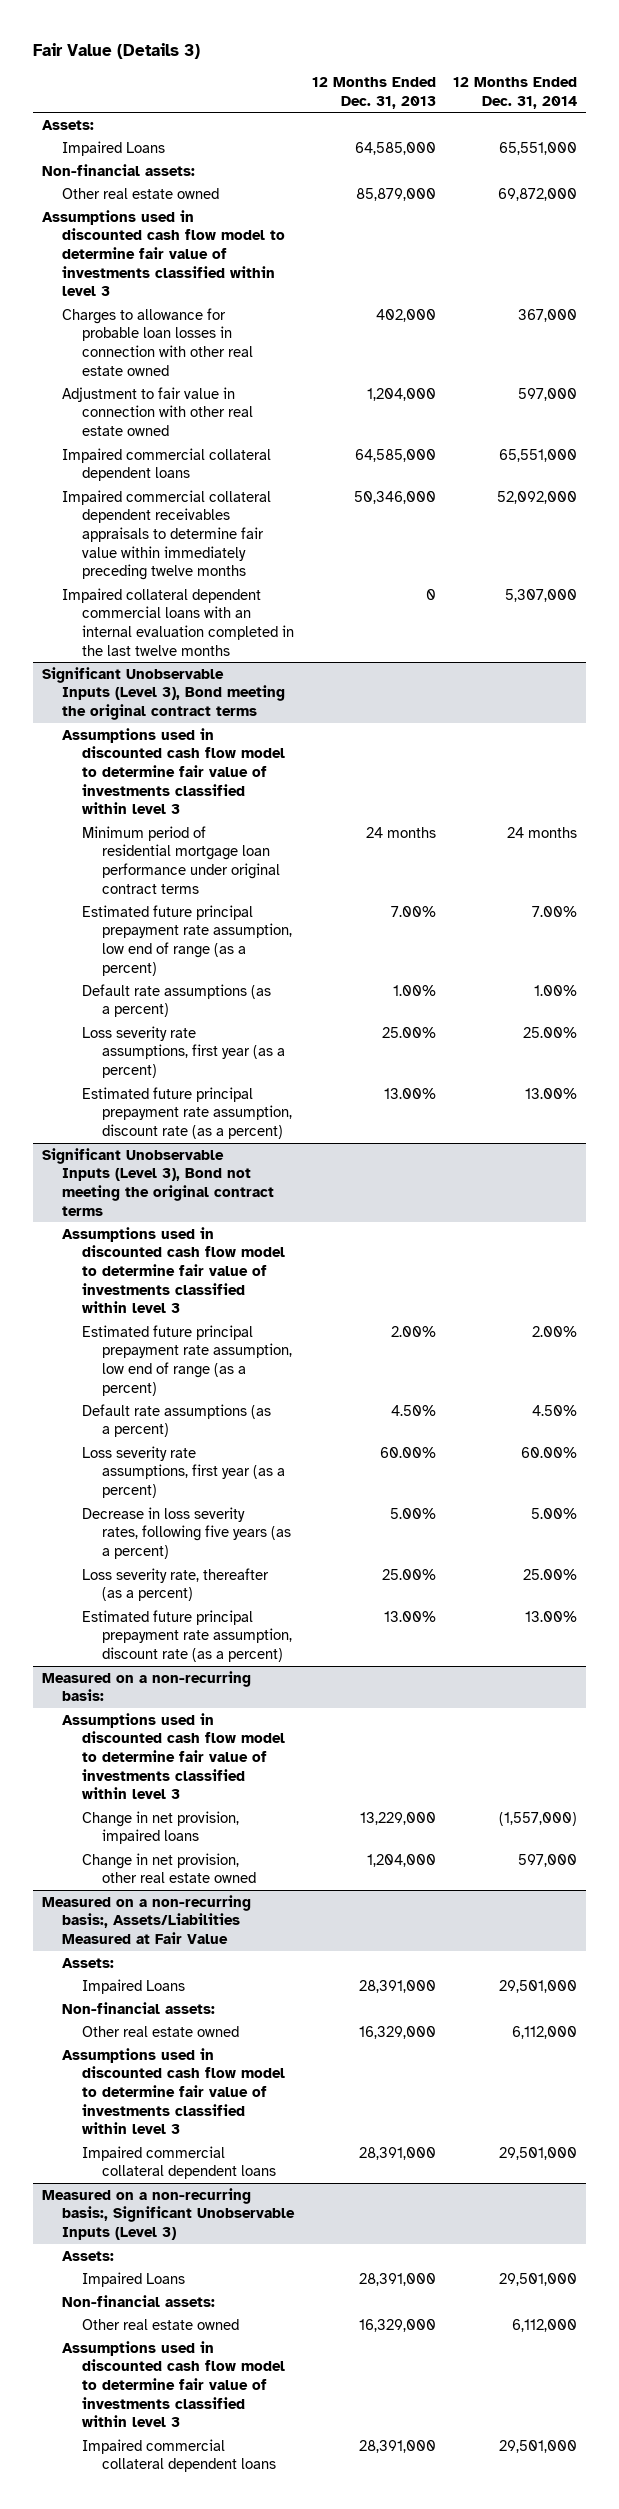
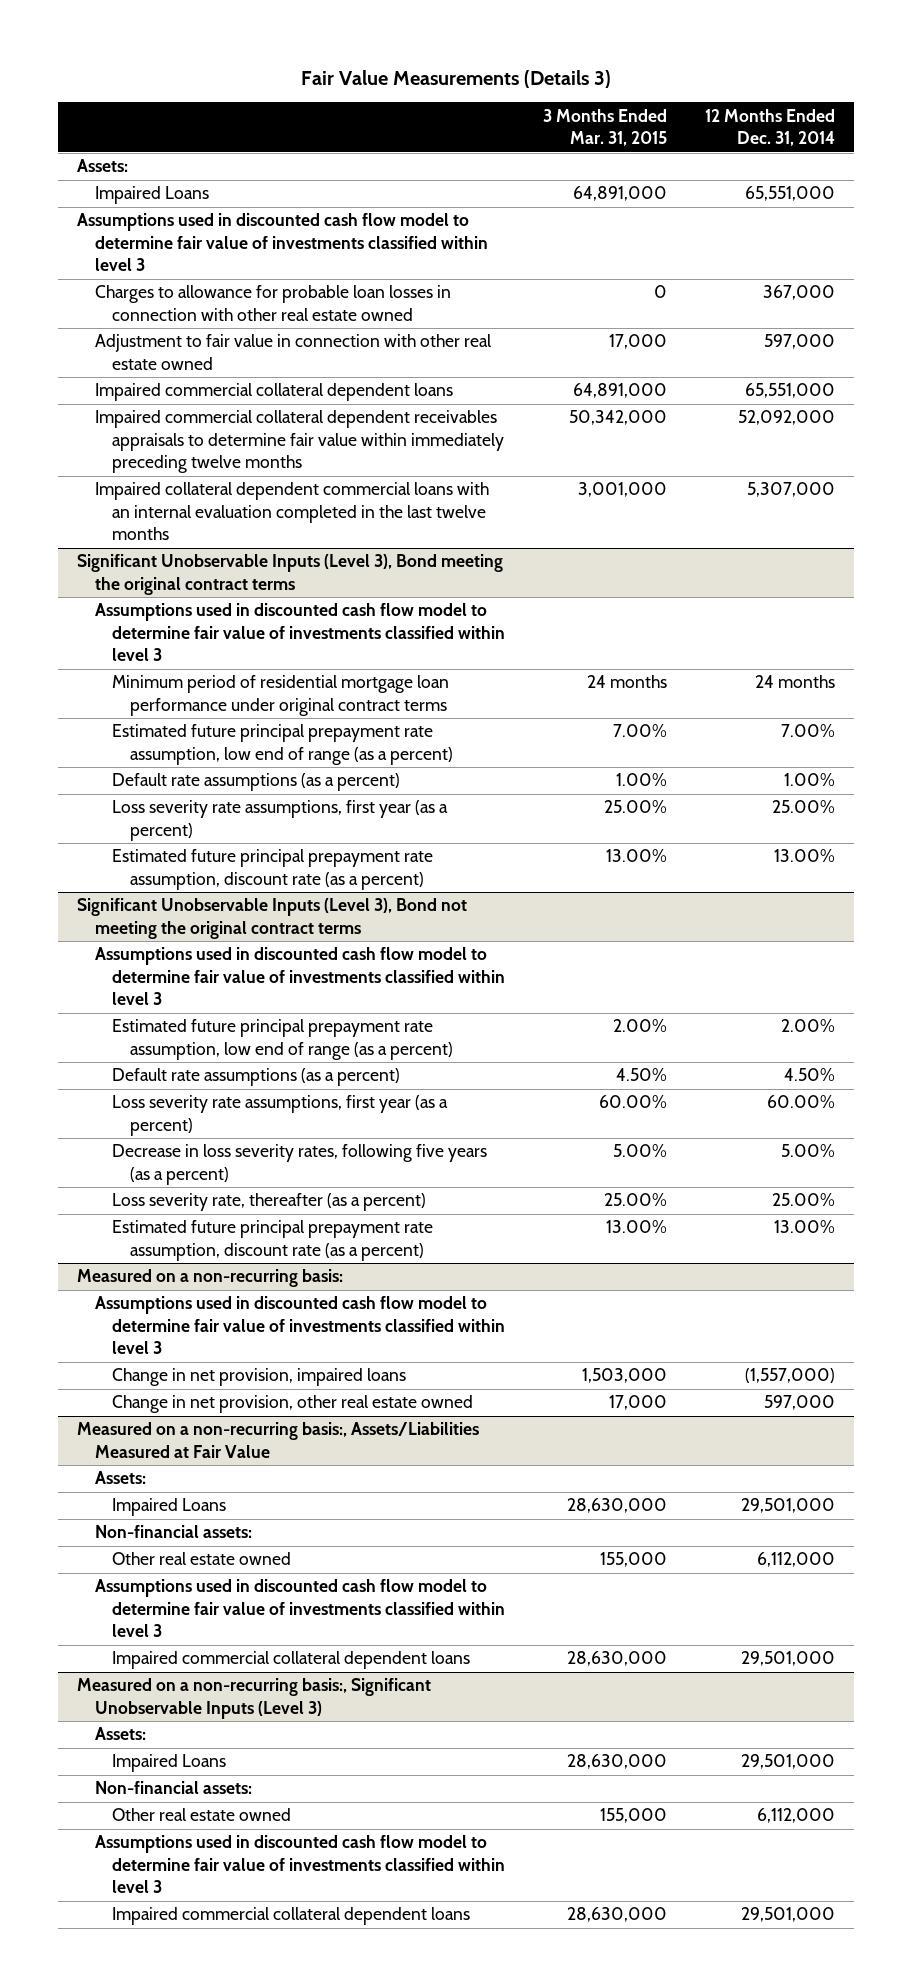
[32,42,200,59] Fair Value (Details 3) -> [300,69,611,88] Fair Value Measurements (Details 3)
[311,77,436,109] 12 Months Ended Dec. 31, 2013 -> none
none -> [543,108,668,147] 3 Months Ended Mar. 31, 2015
[41,163,195,176] Non-financial assets: -> none
[61,187,219,199] Other real estate owned -> none

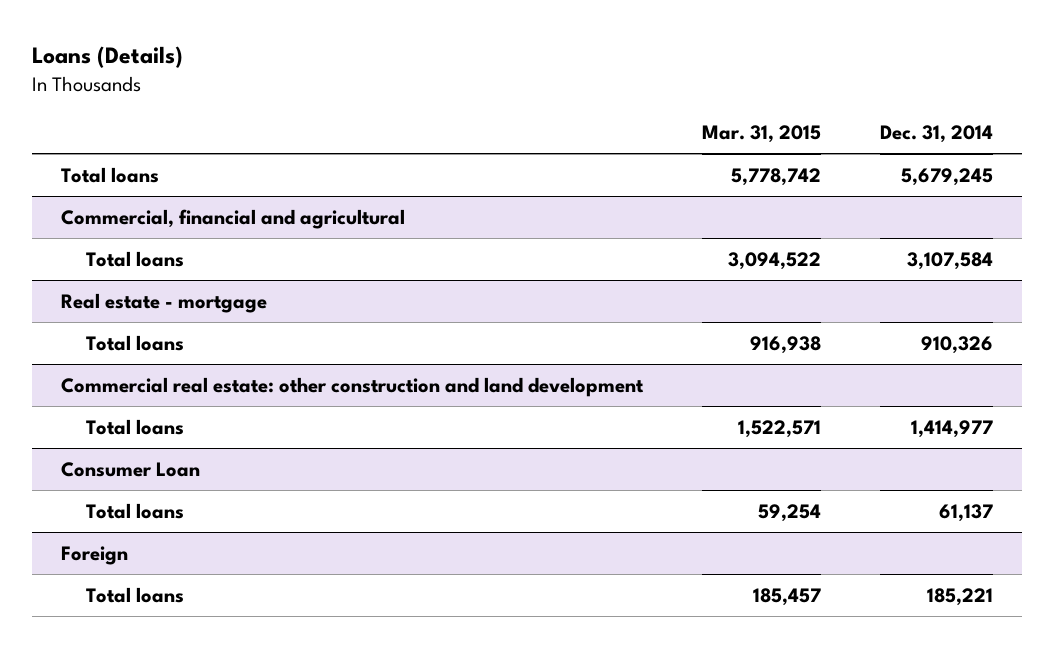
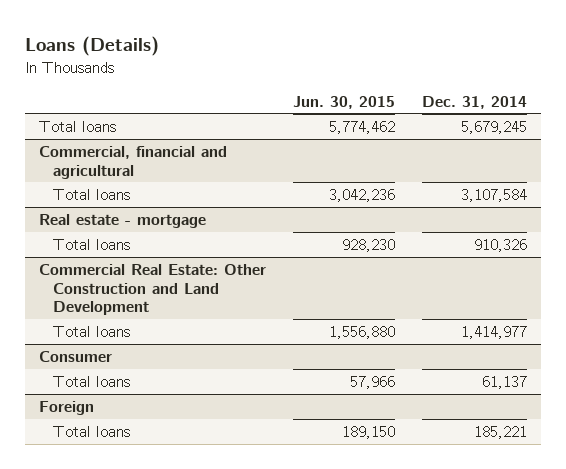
[702,125,822,144] Mar. 31, 2015 -> none
none -> [293,95,396,109] Jun. 30, 2015
[61,376,645,397] Commercial real estate: other construction and land development -> [38,263,266,316] Commercial Real Estate: Other Construction and Land Development
[61,461,201,477] Consumer Loan -> [38,350,112,362] Consumer

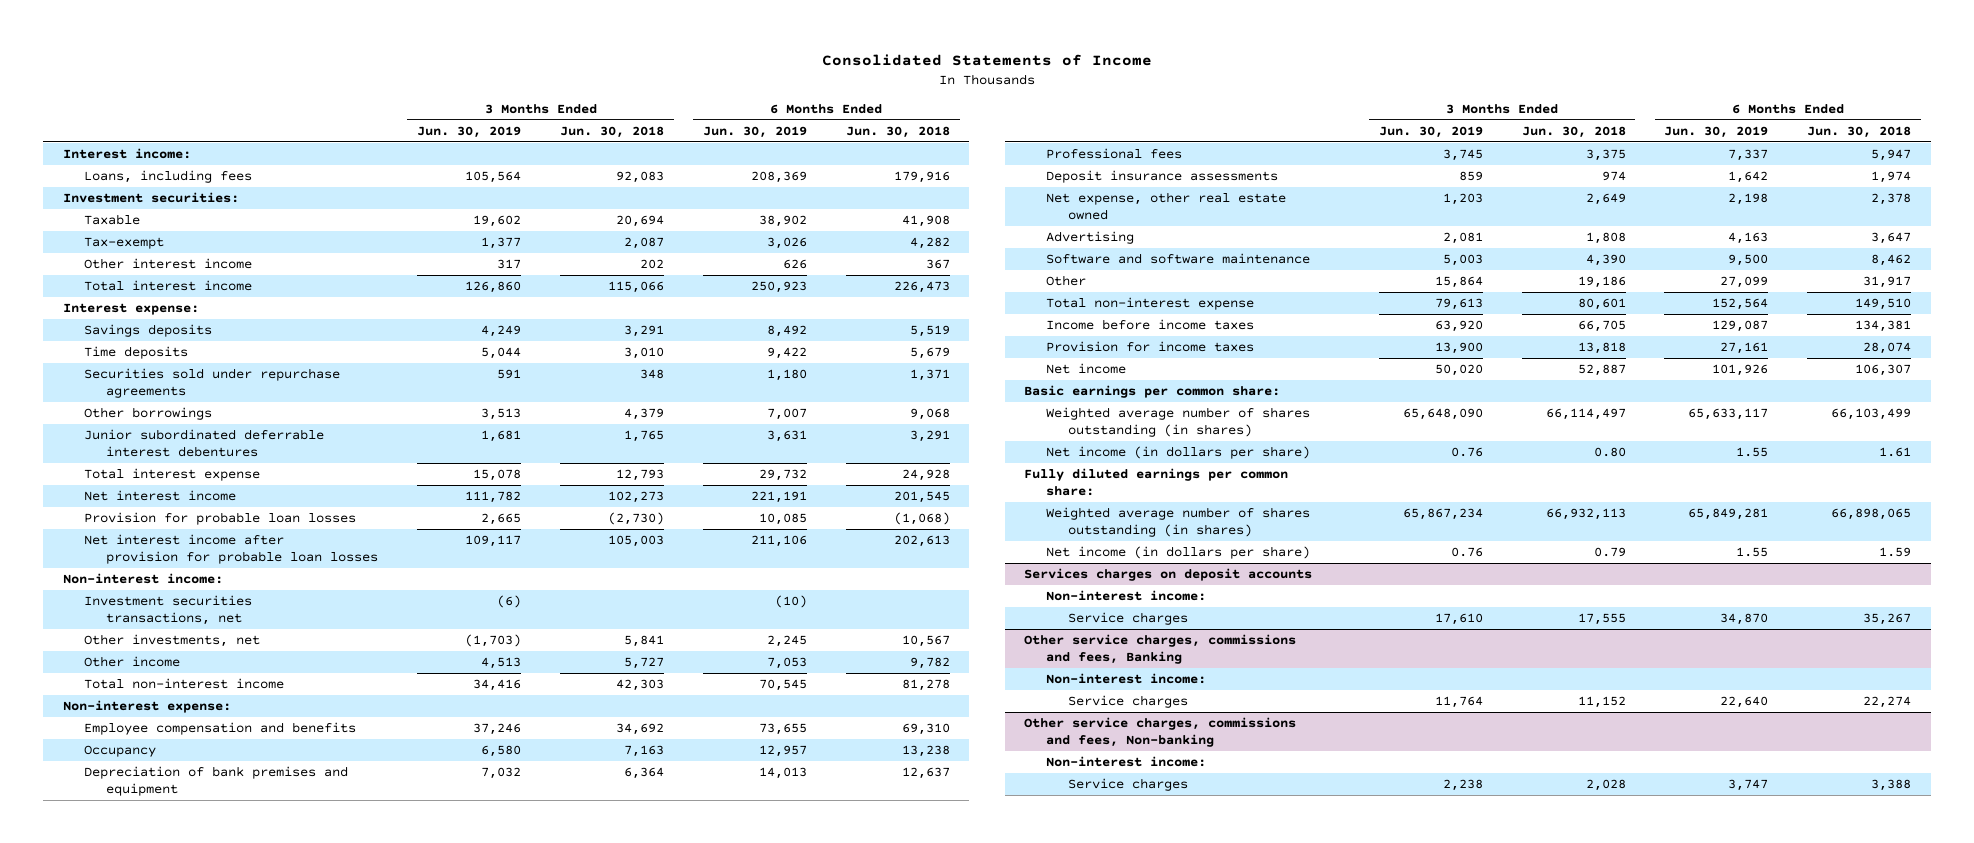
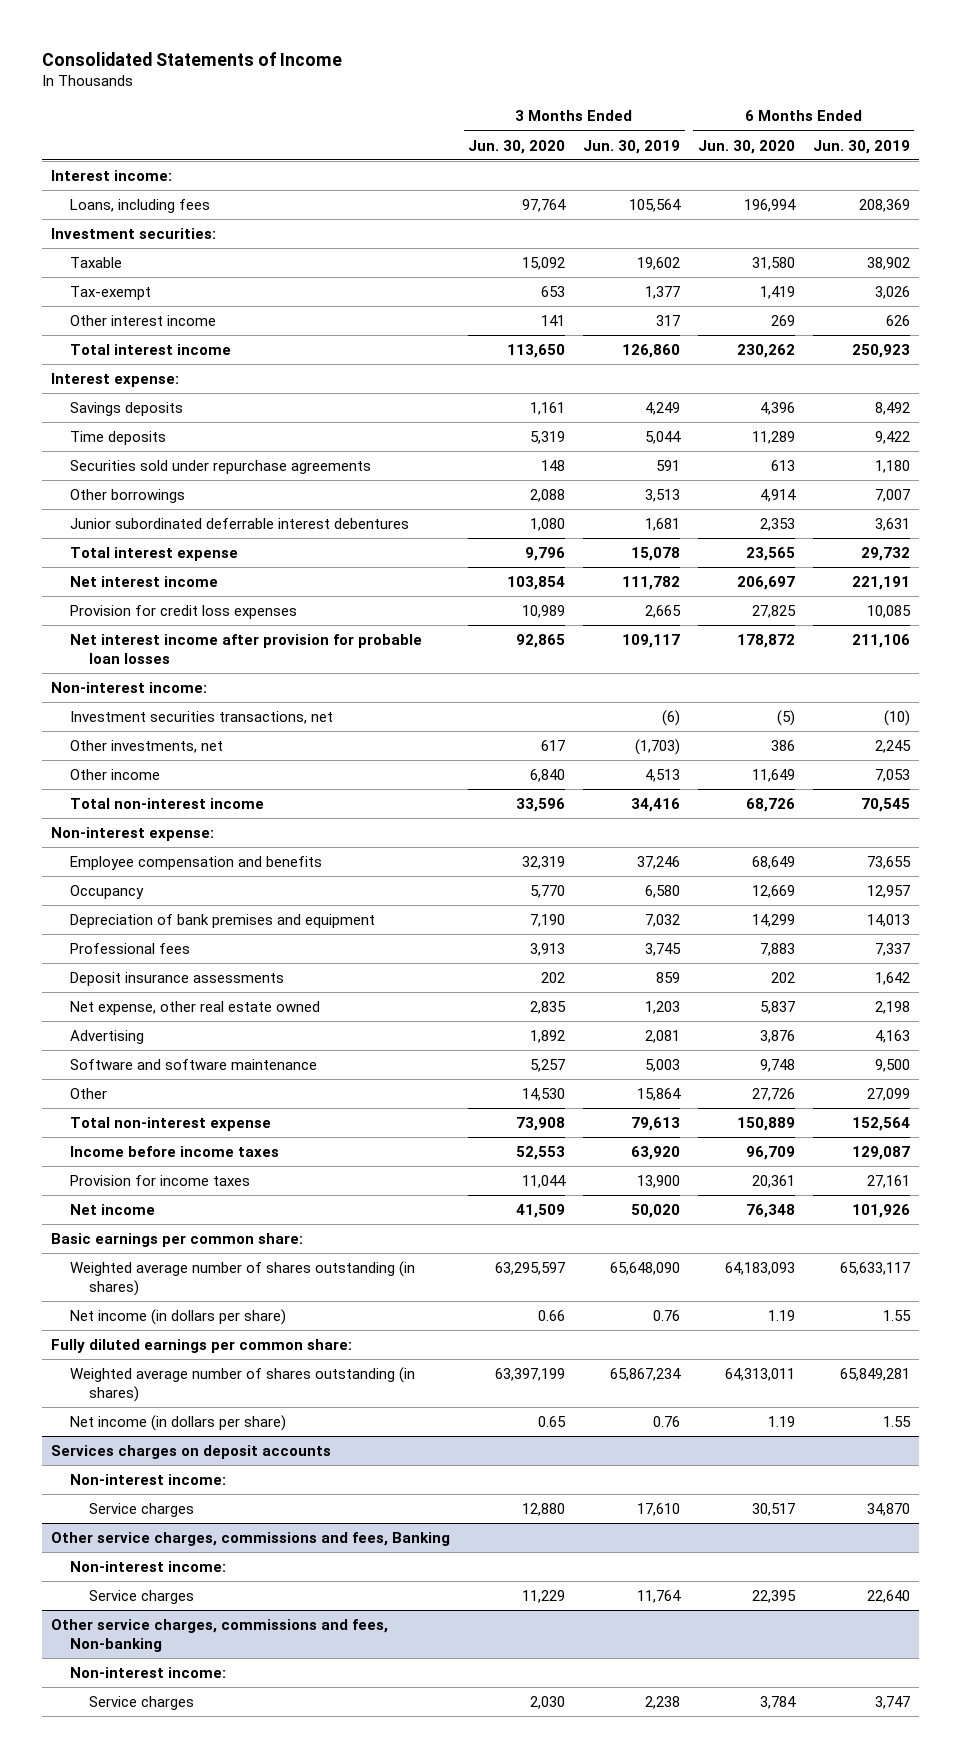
[560,125,665,138] Jun. 30, 2018 -> none
[845,125,950,138] Jun. 30, 2018 -> none
none -> [468,139,566,154] Jun. 30, 2020
none -> [697,139,795,154] Jun. 30, 2020
[84,512,357,526] Provision for probable loan losses -> [69,605,297,620] Provision for credit loss expenses

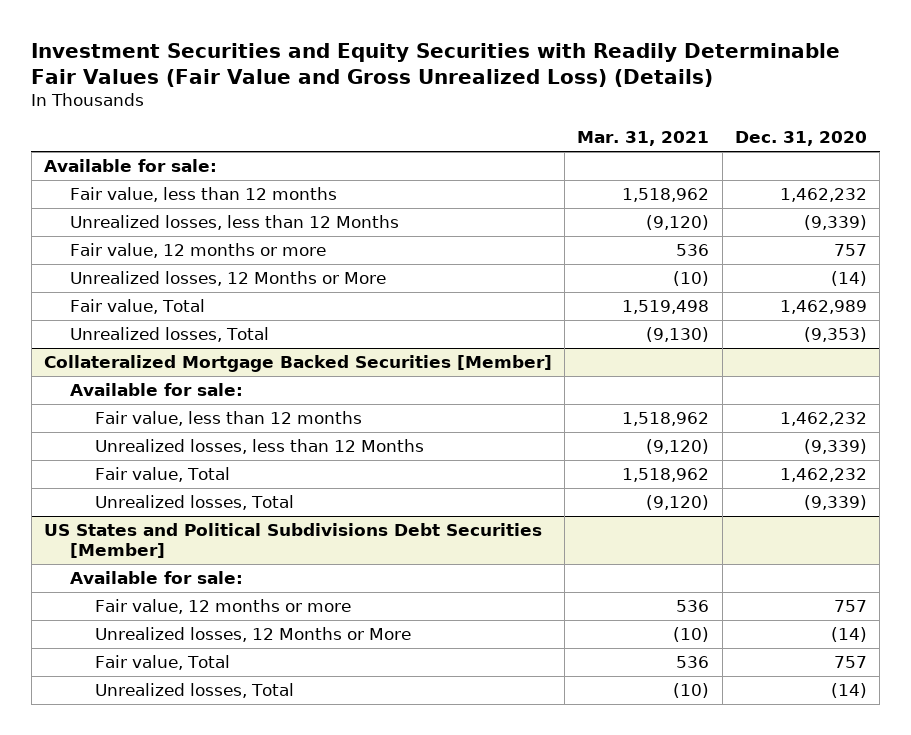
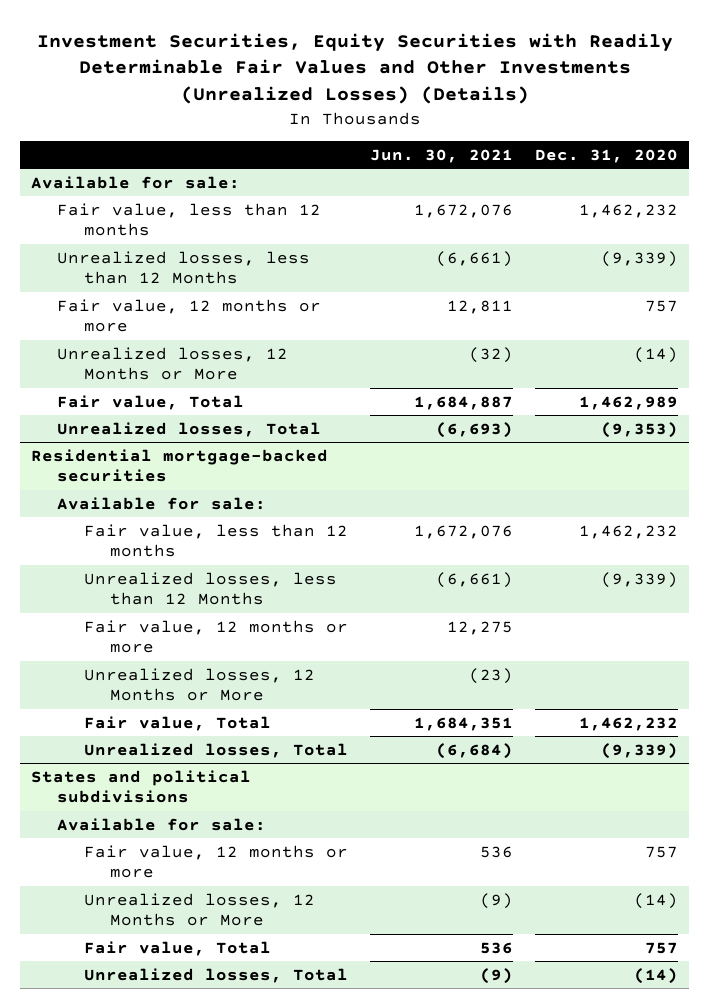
[31,42,841,87] Investment Securities and Equity Securities with Readily Determinable Fair Values (Fair Value and Gross Unrealized Loss) (Details) -> [36,32,673,105] Investment Securities, Equity Securities with Readily Determinable Fair Values and Other Investments (Unrealized Losses) (Details)
[577,131,710,147] Mar. 31, 2021 -> none
none -> [370,148,514,163] Jun. 30, 2021
[44,355,553,373] Collateralized Mortgage Backed Securities [Member] -> [30,448,328,483] Residential mortgage-backed securities
none -> [83,619,348,654] Fair value, 12 months or more
none -> [83,667,315,702] Unrealized losses, 12 Months or More
[44,523,543,558] US States and Political Subdivisions Debt Securities [Member] -> [30,769,251,804] States and political subdivisions

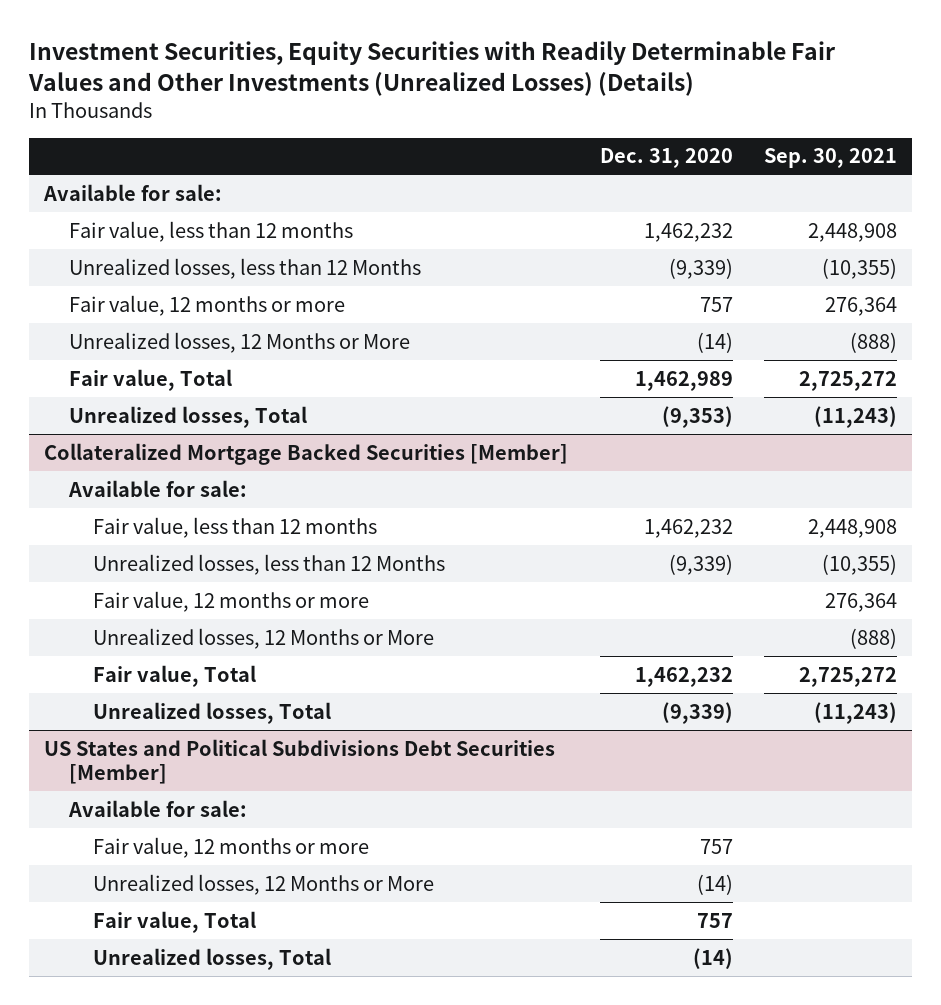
[370,148,514,163] Jun. 30, 2021 -> none
none -> [763,148,897,169] Sep. 30, 2021
[30,448,328,483] Residential mortgage-backed securities -> [44,442,569,465] Collateralized Mortgage Backed Securities [Member]
[30,769,251,804] States and political subdivisions -> [44,738,556,784] US States and Political Subdivisions Debt Securities [Member]

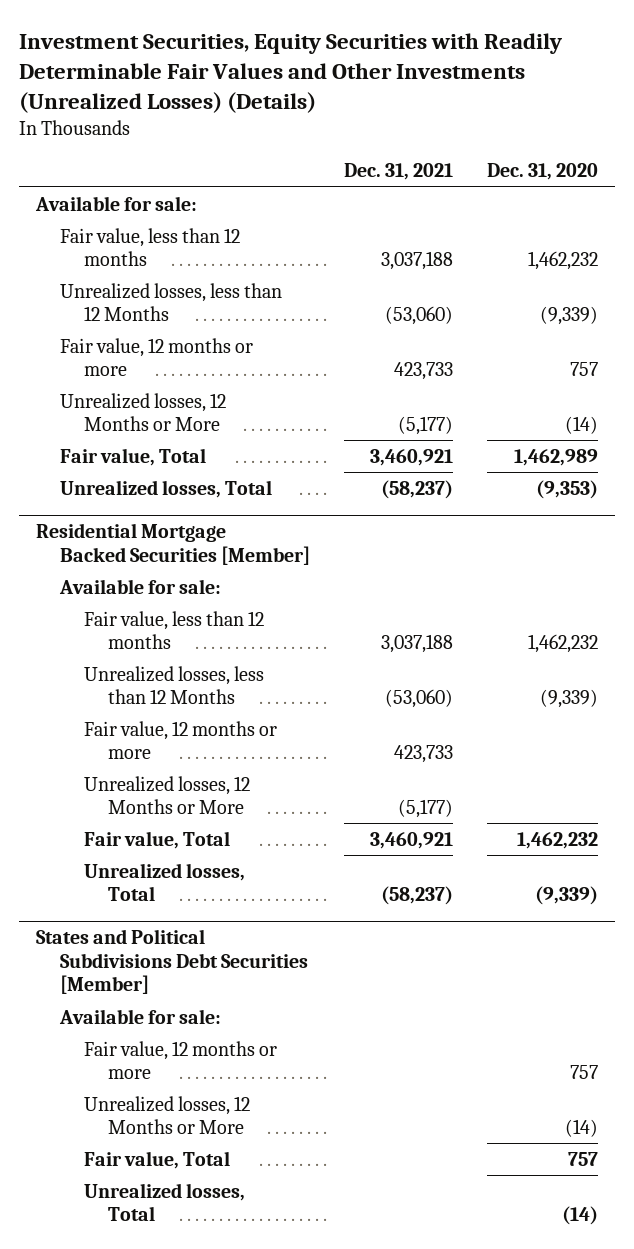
[763,148,897,169] Sep. 30, 2021 -> none
none -> [343,163,453,181] Dec. 31, 2021
[44,442,569,465] Collateralized Mortgage Backed Securities [Member] -> [35,523,310,565] Residential Mortgage Backed Securities [Member]
[44,738,556,784] US States and Political Subdivisions Debt Securities [Member] -> [35,929,308,995] States and Political Subdivisions Debt Securities [Member]

